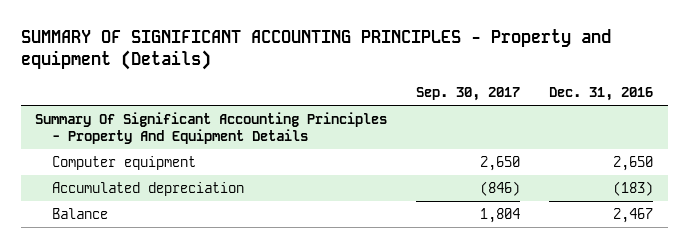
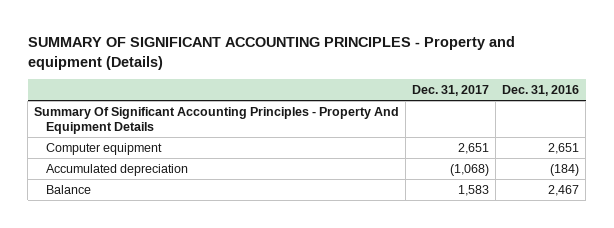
[416,87,521,102] Sep. 30, 2017 -> none
none -> [412,85,490,97] Dec. 31, 2017
[613,156,654,172] 2,650 -> [548,142,580,154] 2,651
[613,181,654,197] (183) -> [550,163,580,176] (184)

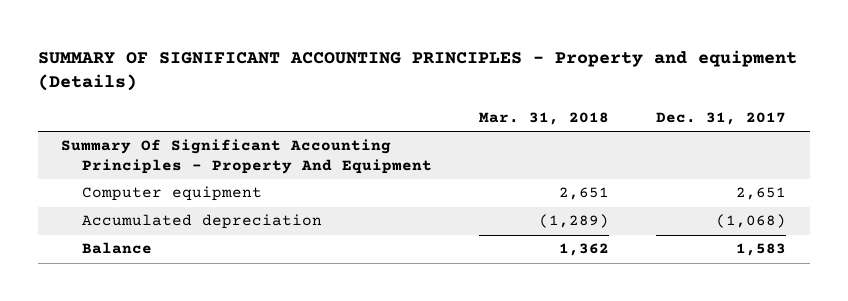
[502,85,580,97] Dec. 31, 2016 -> none
none -> [479,111,610,125] Mar. 31, 2018
[34,106,400,134] Summary Of Significant Accounting Principles - Property And Equipment Details -> [61,139,432,174] Summary Of Significant Accounting Principles - Property And Equipment

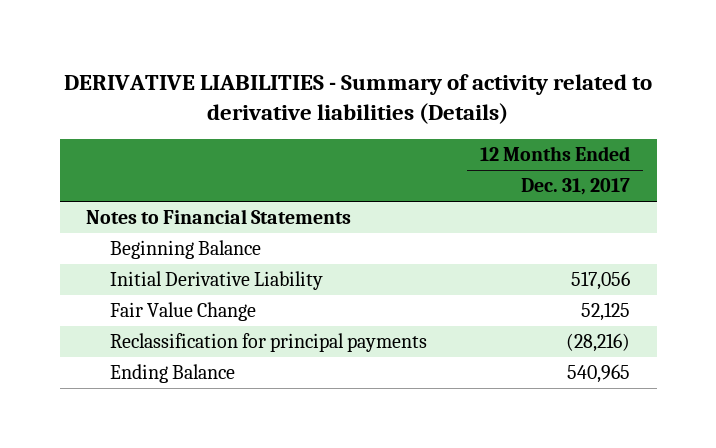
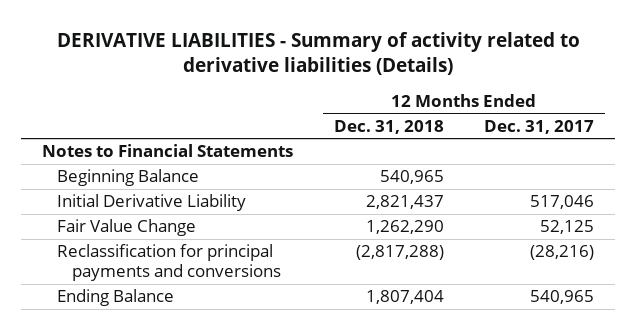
none -> [333,119,444,134] Dec. 31, 2018
[570,271,630,291] 517,056 -> [530,195,595,210] 517,046
[109,333,427,353] Reclassification for principal payments -> [56,244,281,282] Reclassification for principal payments and conversions

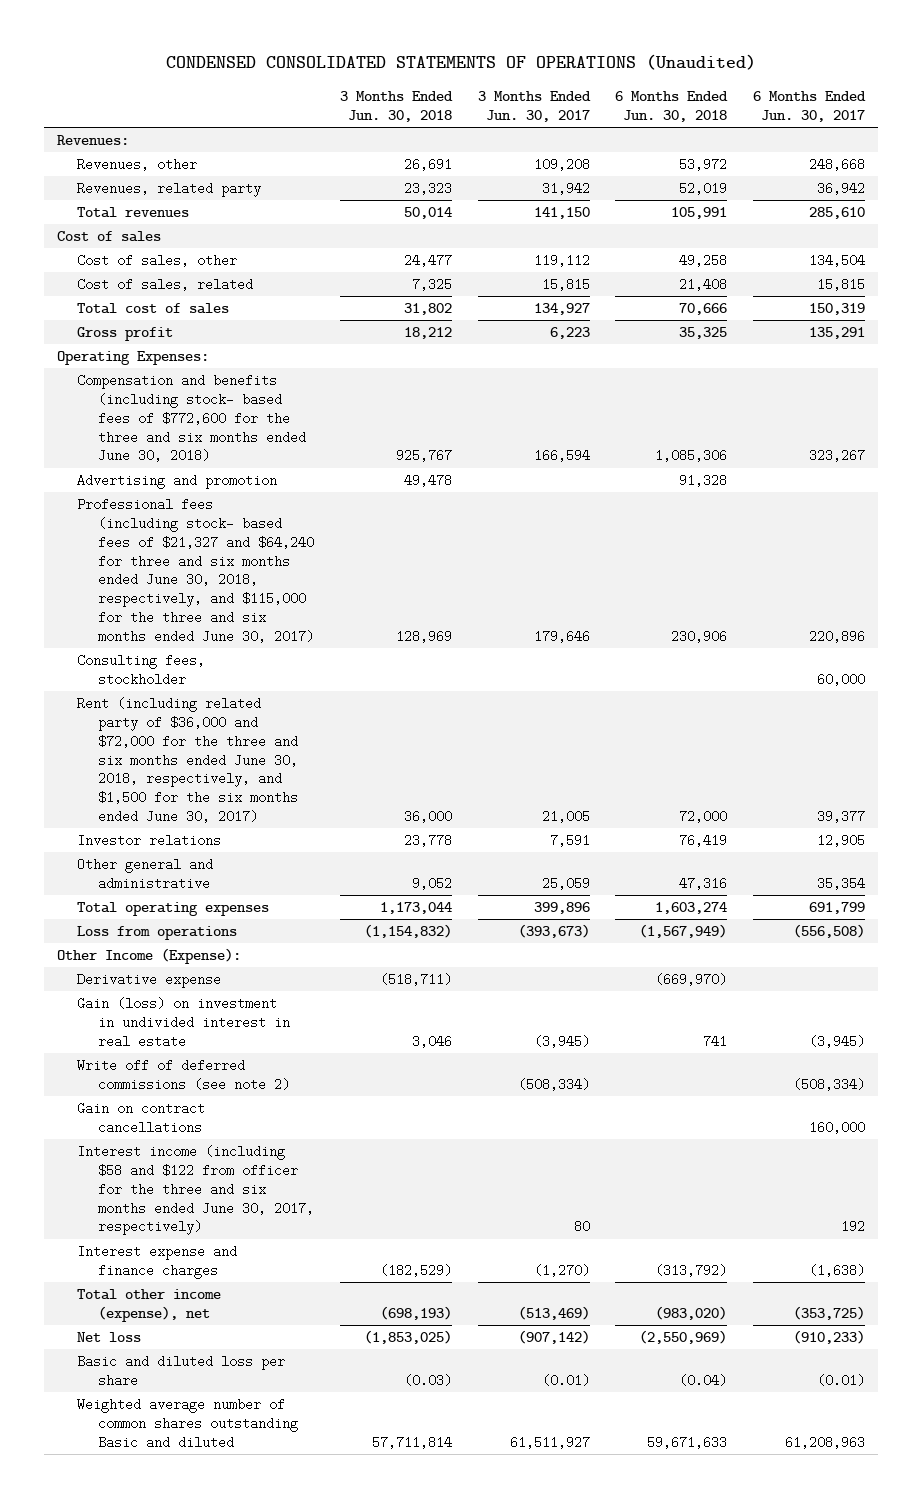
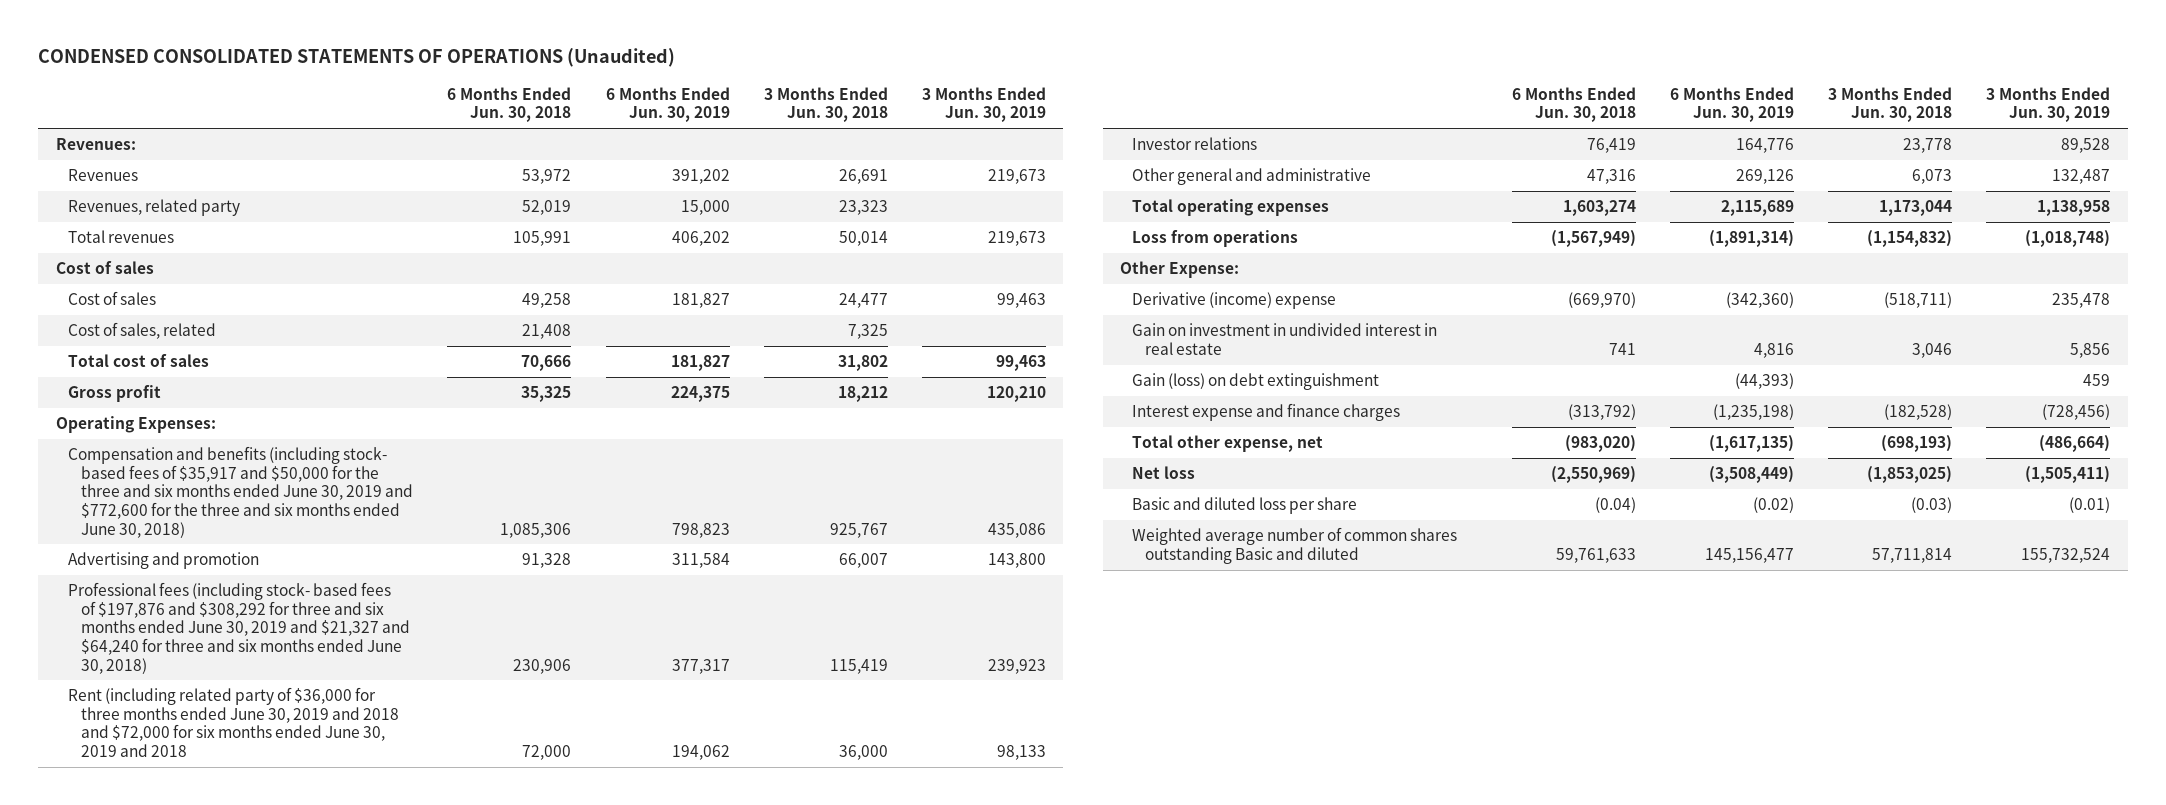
[477,91,591,123] 3 Months Ended Jun. 30, 2017 -> none
[752,91,866,123] 6 Months Ended Jun. 30, 2017 -> none
none -> [605,86,730,123] 6 Months Ended Jun. 30, 2019
none -> [922,86,1047,123] 3 Months Ended Jun. 30, 2019
[77,157,198,171] Revenues, other -> [68,169,139,182] Revenues
[77,253,238,267] Cost of sales, other -> [68,291,157,306] Cost of sales
[77,653,206,686] Consulting fees, stockholder -> none
[77,373,307,463] Compensation and benefits (including stock- based fees of $772,600 for the three and six months ended June 30, 2018) -> [68,446,414,538] Compensation and benefits (including stock- based fees of $35,917 and $50,000 for the three and six months ended June 30, 2019 and $772,600 for the three and six months ended June 30, 2018)
[403,473,452,487] 49,478 -> [838,553,888,569] 66,007
[77,497,315,643] Professional fees (including stock- based fees of $21,327 and $64,240 for three and six months ended June 30, 2018, respectively, and $115,000 for the three and six months ended June 30, 2017) -> [68,582,411,674] Professional fees (including stock- based fees of $197,876 and $308,292 for three and six months ended June 30, 2019 and $21,327 and $64,240 for three and six months ended June 30, 2018)
[395,629,452,643] 128,969 -> [829,658,888,674] 115,419
[77,696,299,824] Rent (including related party of $36,000 and $72,000 for the three and six months ended June 30, 2018, respectively, and $1,500 for the six months ended June 30, 2017) -> [68,687,400,758] Rent (including related party of $36,000 for three months ended June 30, 2019 and 2018 and $72,000 for six months ended June 30, 2019 and 2018
[411,876,452,890] 9,052 -> [1912,169,1953,185] 6,073
[77,1058,291,1091] Write off of deferred commissions (see note 2) -> none
[77,1101,206,1134] Gain on contract cancellations -> none
[77,1144,315,1236] Interest income (including $58 and $122 from officer for the three and six months ended June 30, 2017, respectively) -> none
[56,947,241,964] Other Income (Expense): -> [1119,261,1239,279] Other Expense:
[77,972,222,988] Derivative expense -> [1132,292,1337,310] Derivative (income) expense
[77,996,291,1048] Gain (loss) on investment in undivided interest in real estate -> [1132,323,1438,355] Gain on investment in undivided interest in real estate
none -> [1132,373,1380,391] Gain (loss) on debt extinguishment
[379,1263,452,1277] (182,529) -> [1884,404,1953,421] (182,528)
[77,1288,222,1322] Total other income (expense), net -> [1132,435,1324,453] Total other expense, net
[647,1435,728,1449] 59,671,633 -> [1555,547,1636,563] 59,761,633

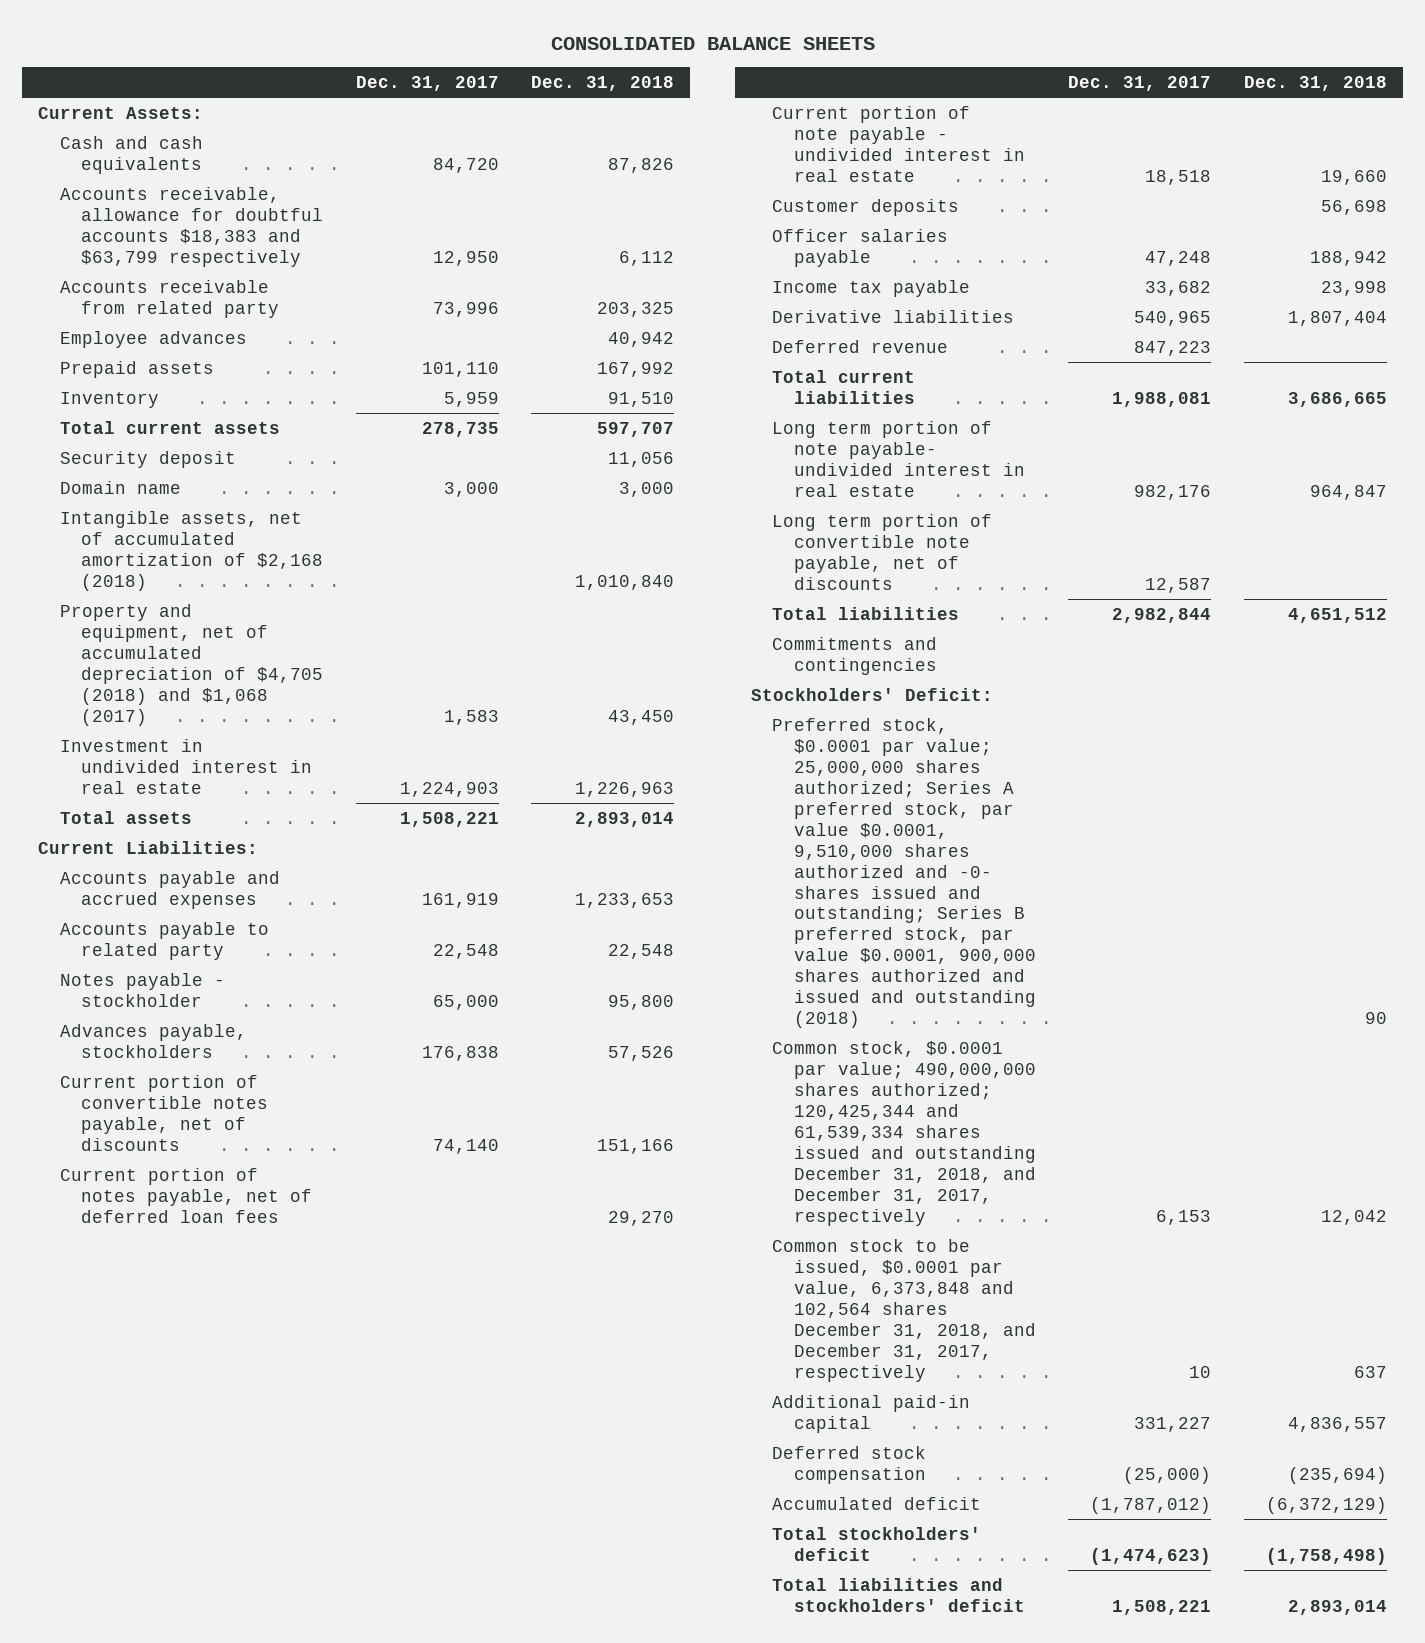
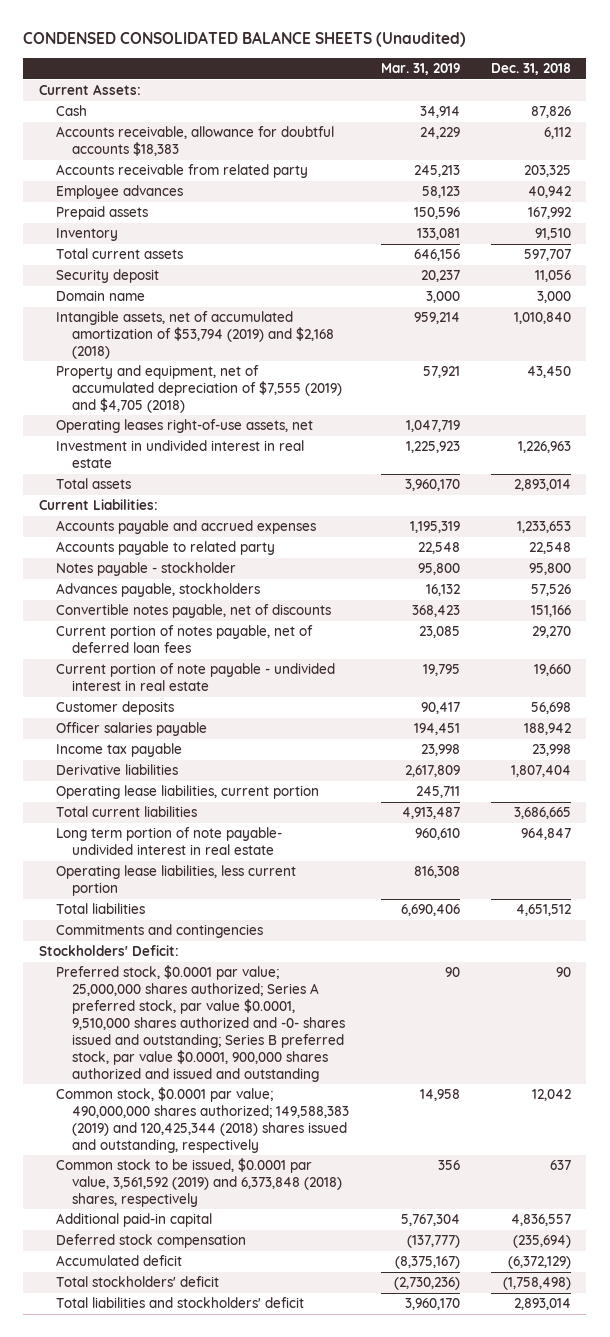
[550,36,875,50] CONSOLIDATED BALANCE SHEETS -> [23,31,467,48] CONDENSED CONSOLIDATED BALANCE SHEETS (Unaudited)
[355,76,499,92] Dec. 31, 2017 -> none
none -> [380,63,460,76] Mar. 31, 2019
[59,135,203,174] Cash and cash equivalents -> [55,105,87,117] Cash
[59,186,324,267] Accounts receivable, allowance for doubtful accounts $18,383 and $63,799 respectively -> [55,126,334,157] Accounts receivable, allowance for doubtful accounts $18,383
[59,510,324,591] Intangible assets, net of accumulated amortization of $2,168 (2018) -> [55,311,335,359] Intangible assets, net of accumulated amortization of $53,794 (2019) and $2,168 (2018)
[59,603,324,726] Property and equipment, net of accumulated depreciation of $4,705 (2018) and $1,068 (2017) -> [55,365,343,413] Property and equipment, net of accumulated depreciation of $7,555 (2019) and $4,705 (2018)
none -> [55,419,313,434] Operating leases right-of-use assets, net
[59,1074,269,1151] Current portion of convertible notes payable, net of discounts -> [55,604,331,619] Convertible notes payable, net of discounts
[772,339,949,353] Deferred revenue -> none
none -> [55,785,319,800] Operating lease liabilities, current portion
[772,513,993,590] Long term portion of convertible note payable, net of discounts -> none
none -> [55,865,296,897] Operating lease liabilities, less current portion
[772,717,1036,1029] Preferred stock, $0.0001 par value; 25,000,000 shares authorized; Series A preferred stock, par value $0.0001, 9,510,000 shares authorized and -0- shares issued and outstanding; Series B preferred stock, par value $0.0001, 900,000 shares authorized and issued and outstanding (2018) -> [55,965,346,1082] Preferred stock, $0.0001 par value; 25,000,000 shares authorized; Series A preferred stock, par value $0.0001, 9,510,000 shares authorized and -0- shares issued and outstanding; Series B preferred stock, par value $0.0001, 900,000 shares authorized and issued and outstanding
[772,1040,1036,1226] Common stock, $0.0001 par value; 490,000,000 shares authorized; 120,425,344 and 61,539,334 shares issued and outstanding December 31, 2018, and December 31, 2017, respectively -> [55,1087,350,1153] Common stock, $0.0001 par value; 490,000,000 shares authorized; 149,588,383 (2019) and 120,425,344 (2018) shares issued and outstanding, respectively
[772,1238,1036,1382] Common stock to be issued, $0.0001 par value, 6,373,848 and 102,564 shares December 31, 2018, and December 31, 2017, respectively -> [55,1158,343,1207] Common stock to be issued, $0.0001 par value, 3,561,592 (2019) and 6,373,848 (2018) shares, respectively

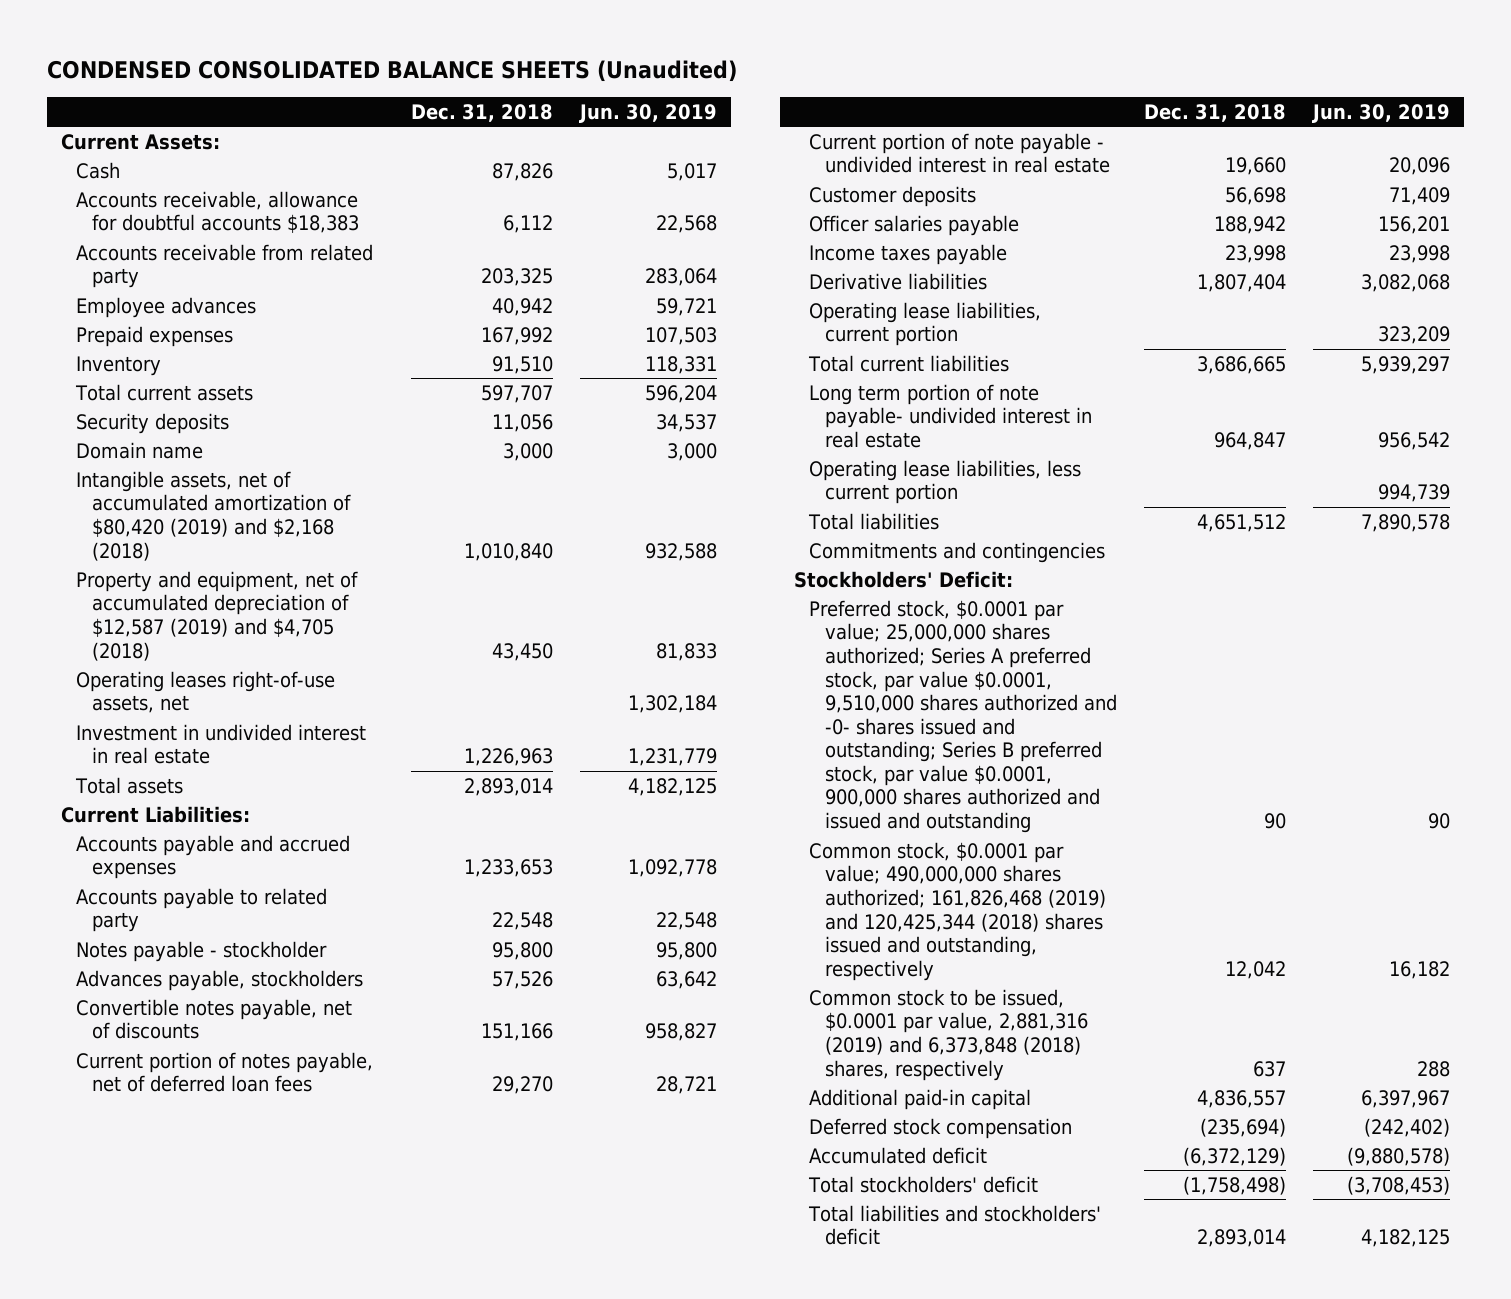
[380,63,460,76] Mar. 31, 2019 -> none
none -> [579,103,718,123] Jun. 30, 2019
[55,206,148,221] Prepaid assets -> [76,325,234,347] Prepaid expenses
[55,269,159,284] Security deposit -> [76,412,230,434] Security deposits
[55,311,335,359] Intangible assets, net of accumulated amortization of $53,794 (2019) and $2,168 (2018) -> [76,470,351,561] Intangible assets, net of accumulated amortization of $80,420 (2019) and $2,168 (2018)
[55,365,343,413] Property and equipment, net of accumulated depreciation of $7,555 (2019) and $4,705 (2018) -> [76,570,359,661] Property and equipment, net of accumulated depreciation of $12,587 (2019) and $4,705 (2018)
[55,743,182,758] Income tax payable -> [809,243,1008,265] Income taxes payable
[55,1087,350,1153] Common stock, $0.0001 par value; 490,000,000 shares authorized; 149,588,383 (2019) and 120,425,344 (2018) shares issued and outstanding, respectively -> [809,841,1106,981] Common stock, $0.0001 par value; 490,000,000 shares authorized; 161,826,468 (2019) and 120,425,344 (2018) shares issued and outstanding, respectively
[55,1158,343,1207] Common stock to be issued, $0.0001 par value, 3,561,592 (2019) and 6,373,848 (2018) shares, respectively -> [809,988,1088,1081] Common stock to be issued, $0.0001 par value, 2,881,316 (2019) and 6,373,848 (2018) shares, respectively

